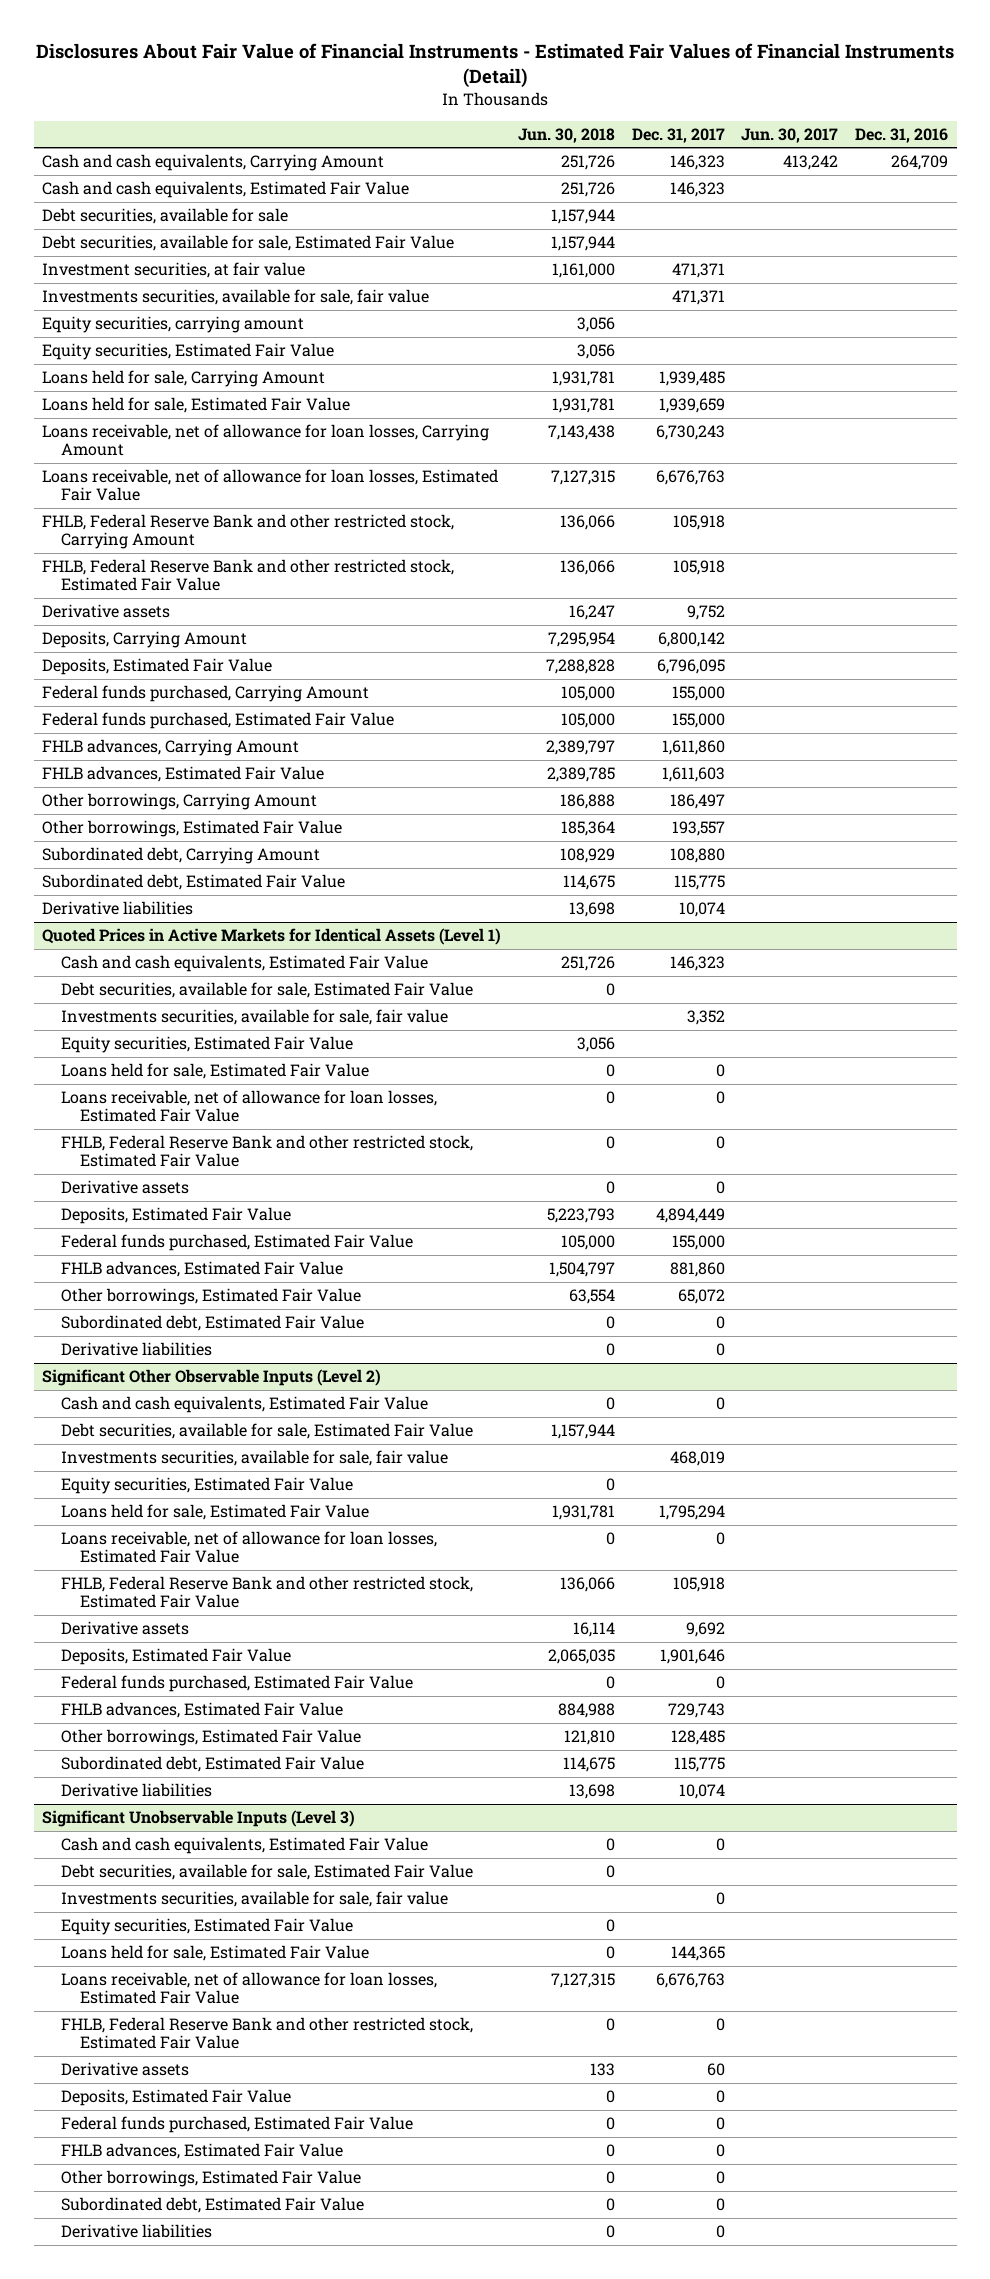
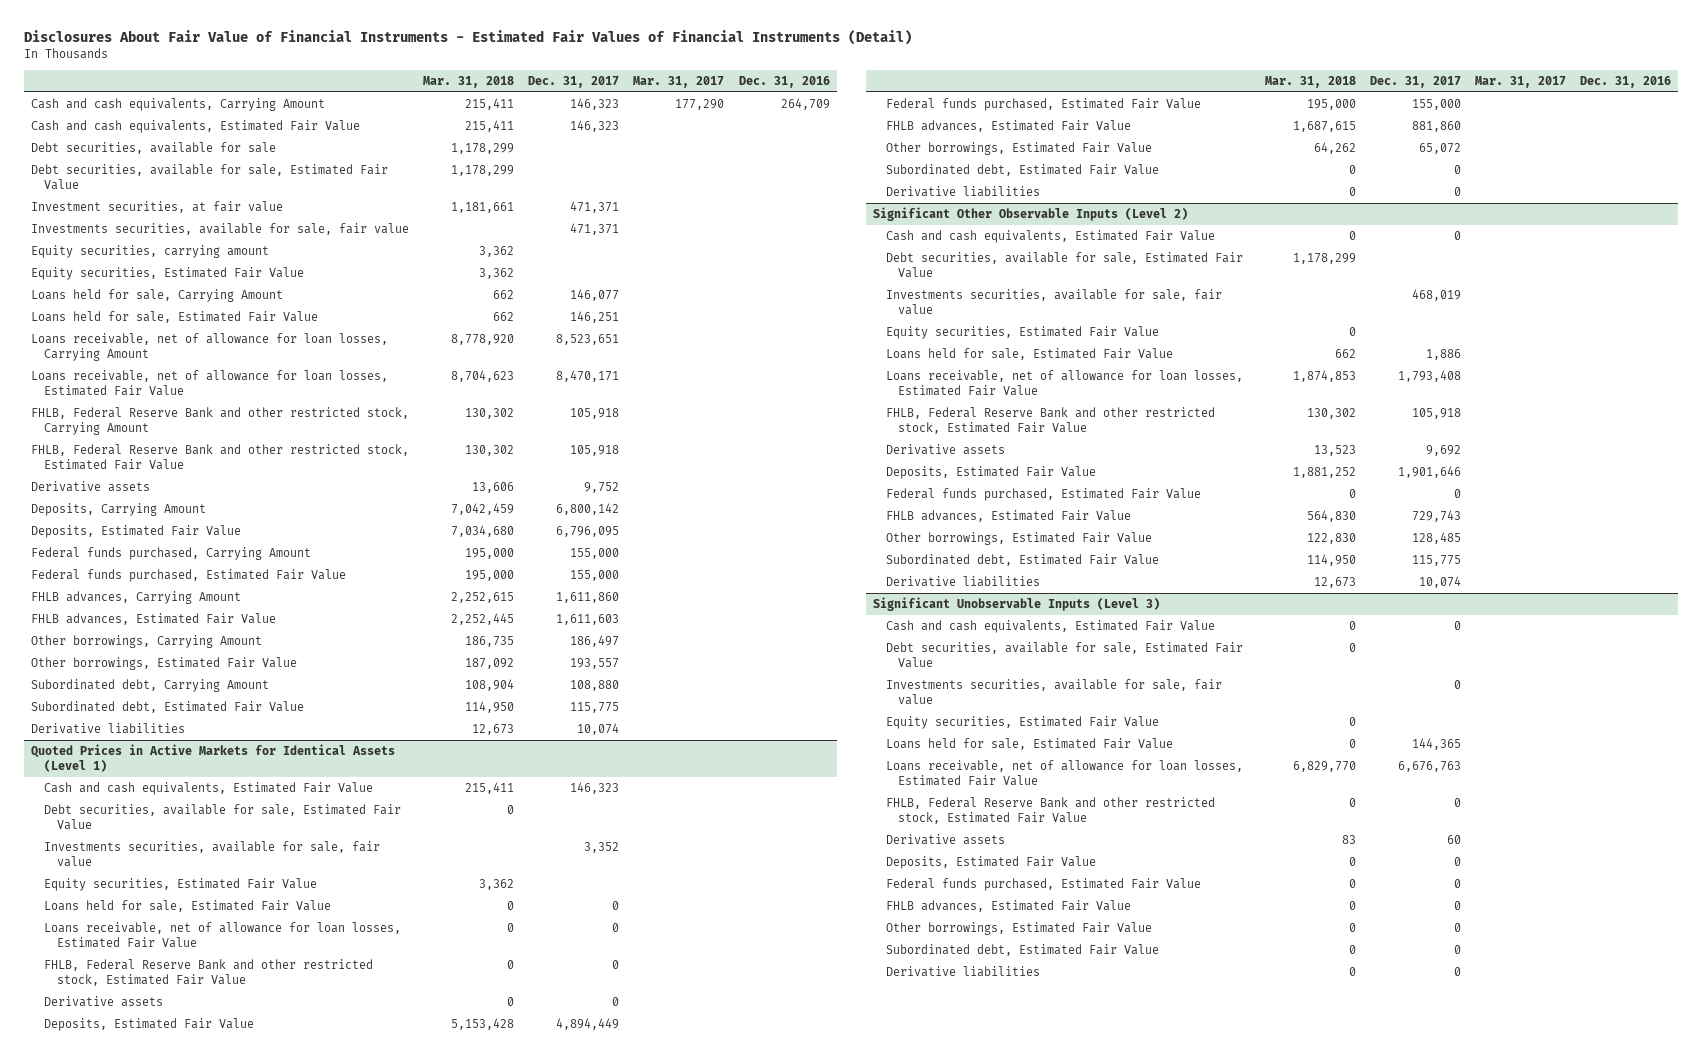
[517,127,615,143] Jun. 30, 2018 -> none
[741,127,839,143] Jun. 30, 2017 -> none
none -> [423,75,515,88] Mar. 31, 2018
none -> [633,75,725,88] Mar. 31, 2017
[658,371,725,387] 1,939,485 -> [570,289,620,302] 146,077
[658,398,725,414] 1,939,659 -> [570,311,620,324] 146,251
[655,425,725,441] 6,730,243 -> [556,334,620,346] 8,523,651
[655,470,725,486] 6,676,763 -> [556,370,620,383] 8,470,171
[658,1505,725,1521] 1,795,294 -> [1425,349,1461,361] 1,886
[715,1532,725,1546] 0 -> [1397,370,1461,383] 1,793,408

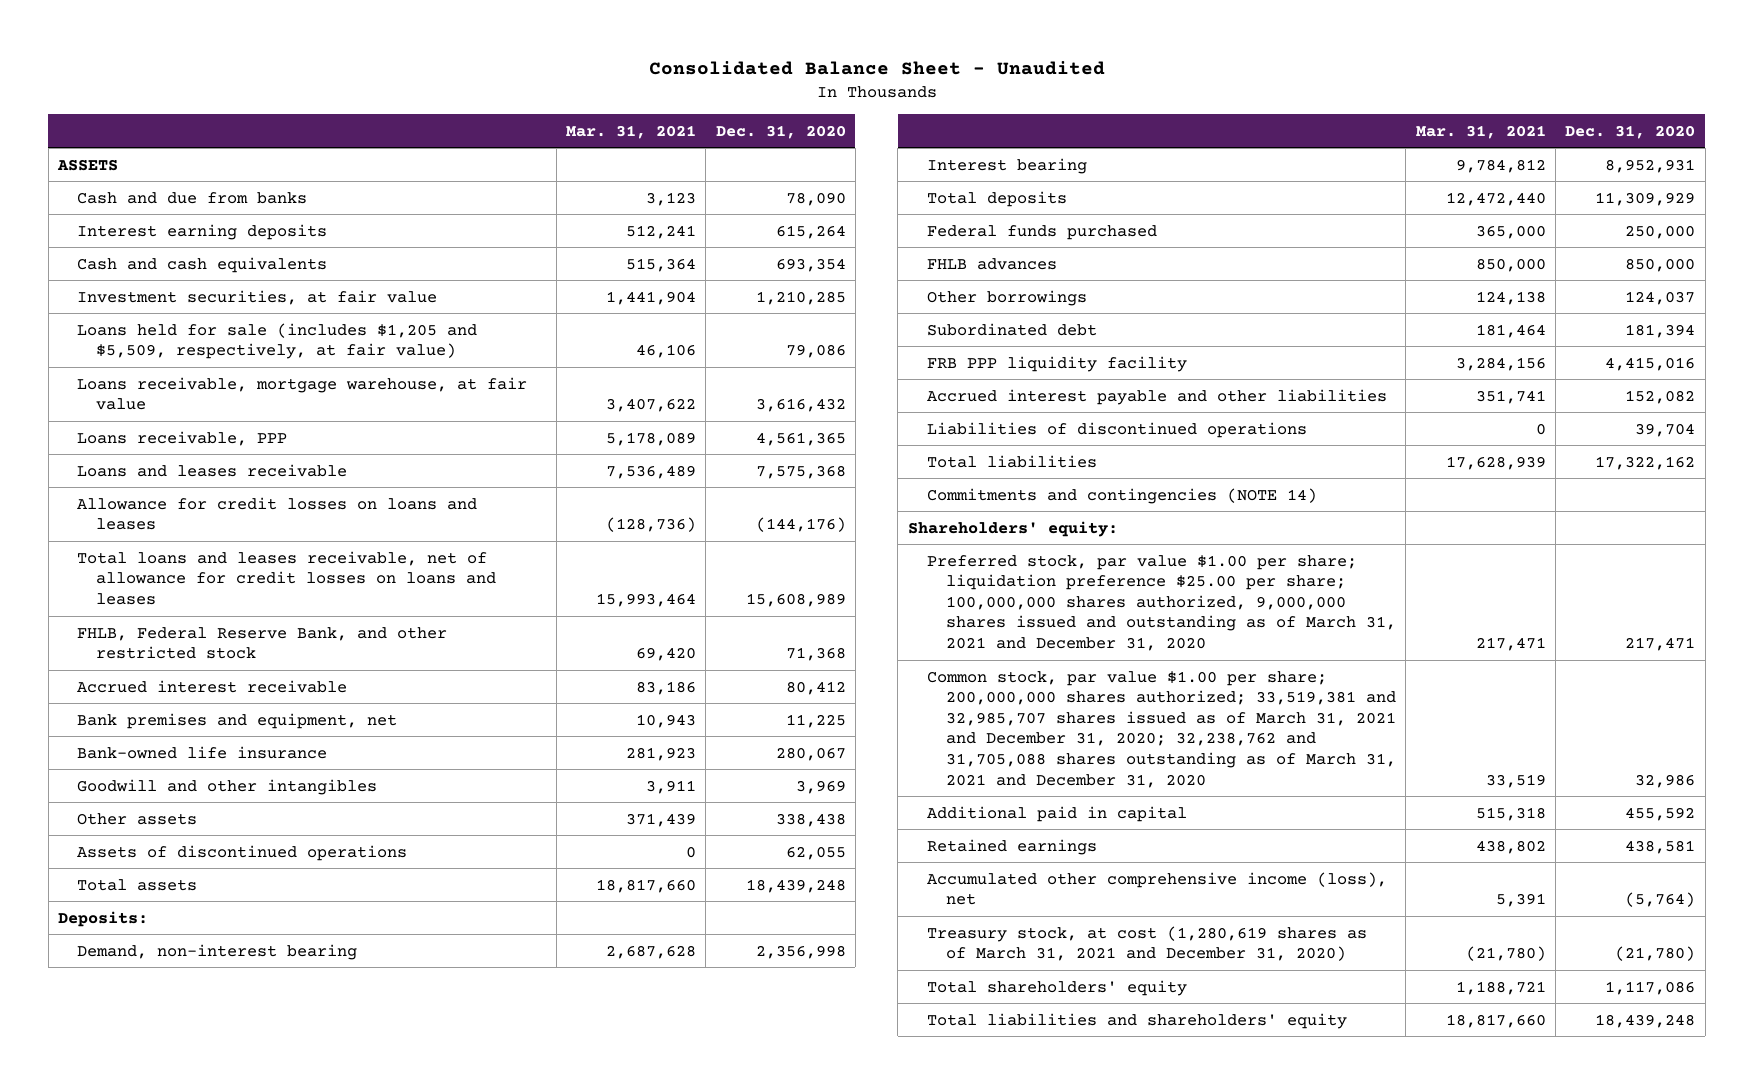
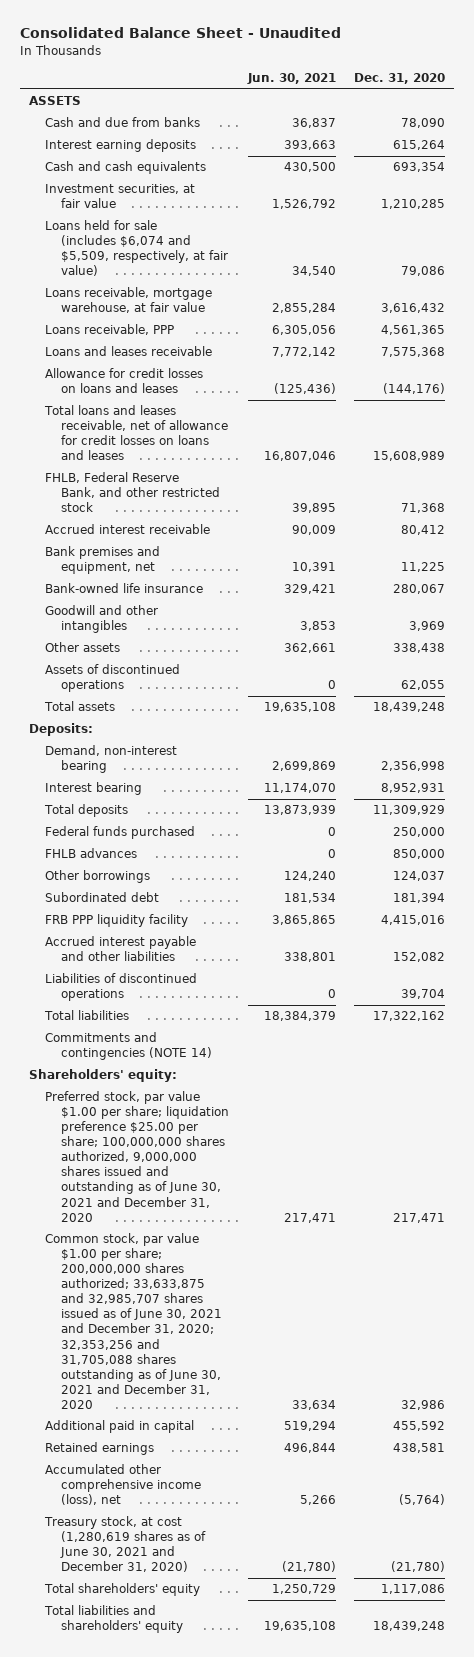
[565,124,696,139] Mar. 31, 2021 -> none
none -> [246,73,336,85] Jun. 30, 2021
[77,322,478,360] Loans held for sale (includes $1,205 and $5,509, respectively, at fair value) -> [45,220,229,277] Loans held for sale (includes $6,074 and $5,509, respectively, at fair value)
[926,554,1396,652] Preferred stock, par value $1.00 per share; liquidation preference $25.00 per share; 100,000,000 shares authorized, 9,000,000 shares issued and outstanding as of March 31, 2021 and December 31, 2020 -> [45,1091,230,1222] Preferred stock, par value $1.00 per share; liquidation preference $25.00 per share; 100,000,000 shares authorized, 9,000,000 shares issued and outstanding as of June 30, 2021 and December 31, 2020
[926,670,1396,788] Common stock, par value $1.00 per share; 200,000,000 shares authorized; 33,519,381 and 32,985,707 shares issued as of March 31, 2021 and December 31, 2020; 32,238,762 and 31,705,088 shares outstanding as of March 31, 2021 and December 31, 2020 -> [45,1233,223,1409] Common stock, par value $1.00 per share; 200,000,000 shares authorized; 33,633,875 and 32,985,707 shares issued as of June 30, 2021 and December 31, 2020; 32,353,256 and 31,705,088 shares outstanding as of June 30, 2021 and December 31, 2020
[926,925,1367,962] Treasury stock, at cost (1,280,619 shares as of March 31, 2021 and December 31, 2020) -> [44,1516,207,1573] Treasury stock, at cost (1,280,619 shares as of June 30, 2021 and December 31, 2020)

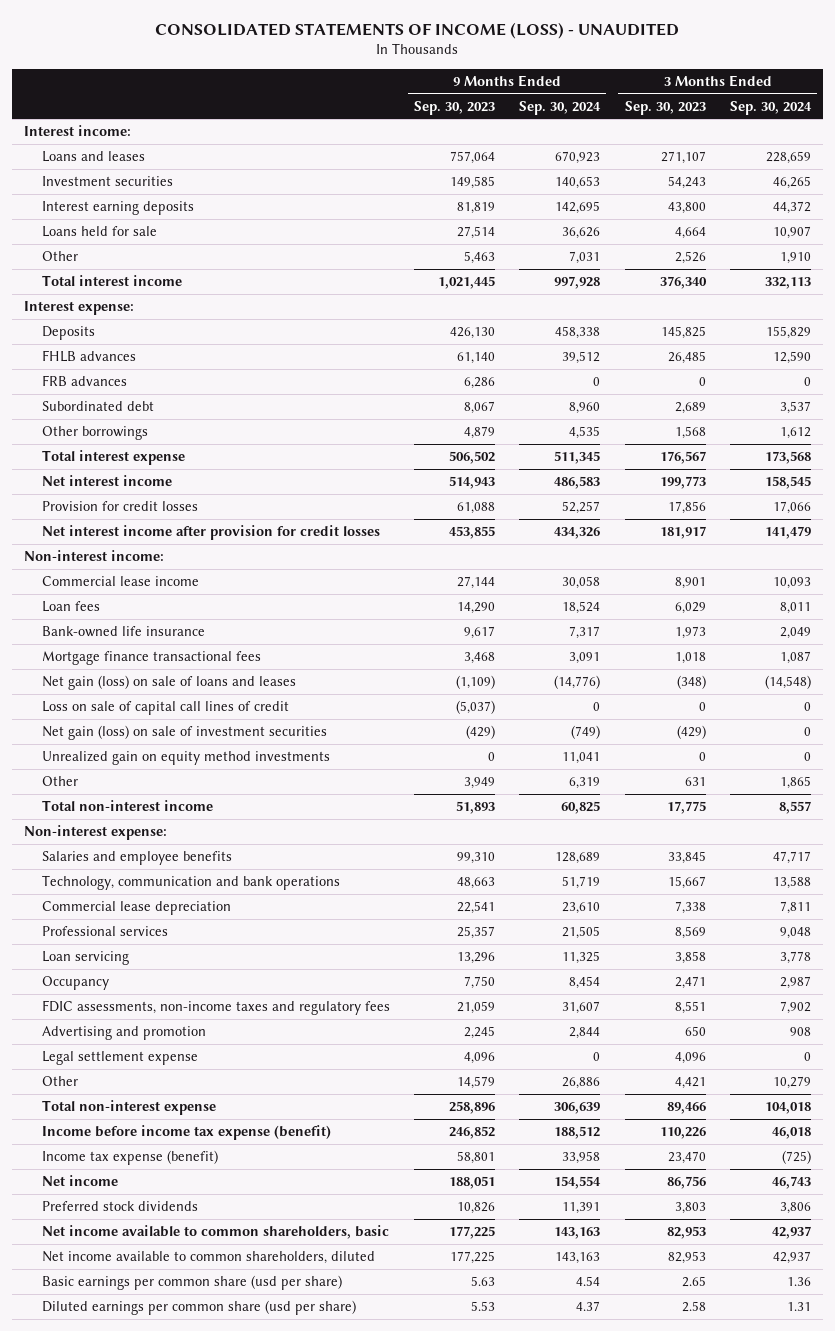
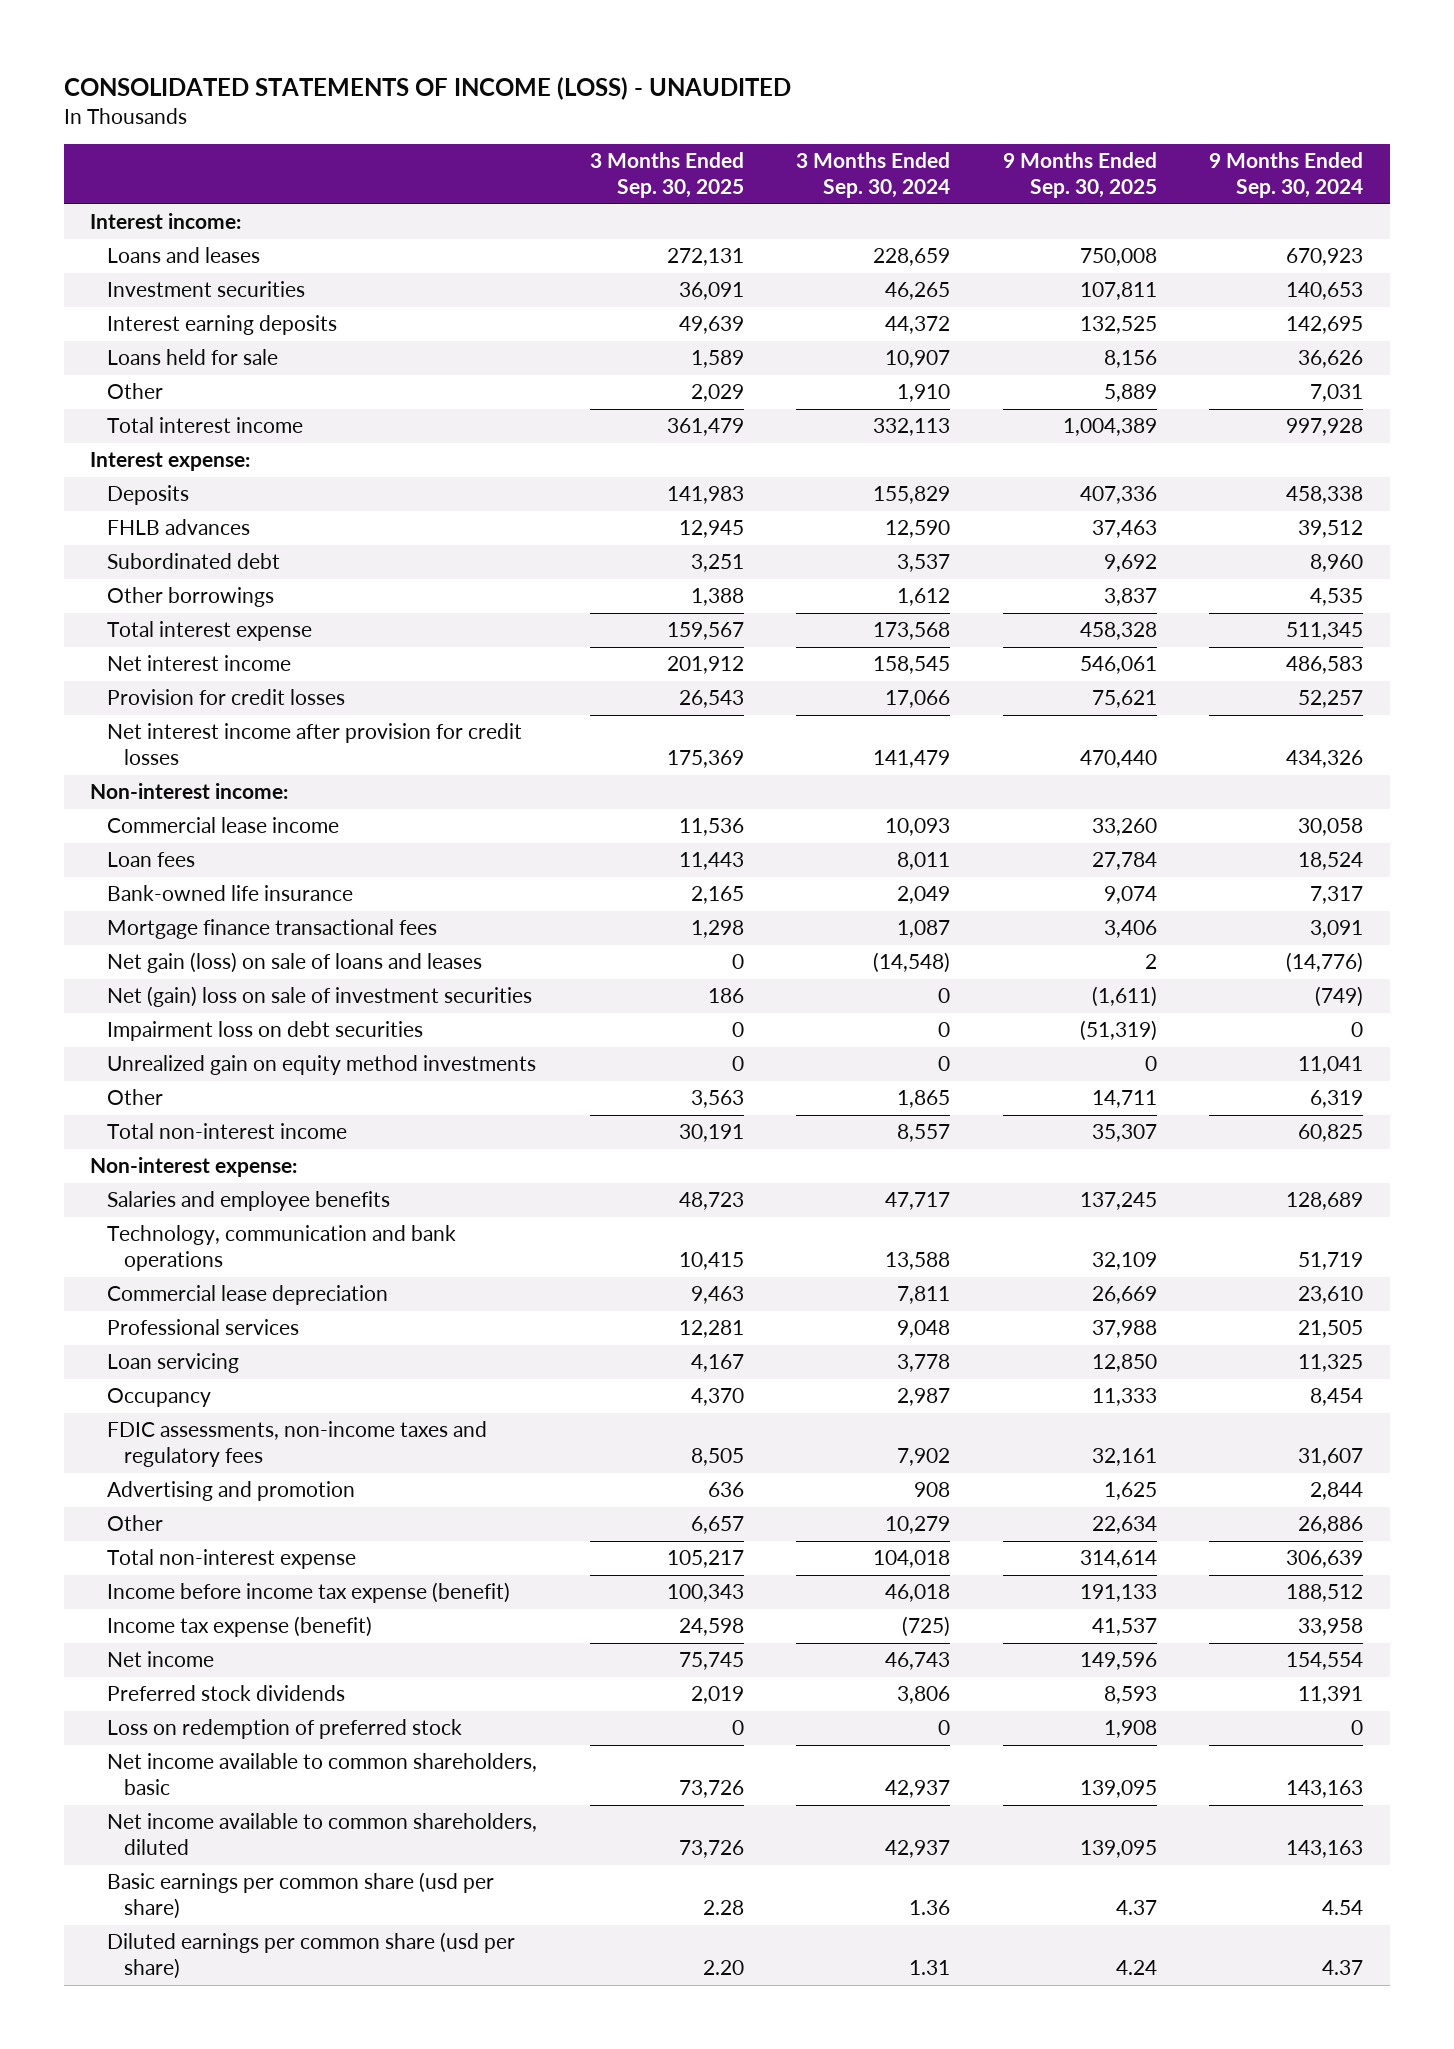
[414,100,496,115] Sep. 30, 2023 -> none
[624,100,706,115] Sep. 30, 2023 -> none
none -> [589,152,744,199] 3 Months Ended Sep. 30, 2025
none -> [1002,152,1157,199] 9 Months Ended Sep. 30, 2025
[42,375,128,387] FRB advances -> none
[42,701,290,716] Loss on sale of capital call lines of credit -> none
[42,725,328,741] Net gain (loss) on sale of investment securities -> [107,986,533,1008] Net (gain) loss on sale of investment securities
none -> [107,1021,424,1042] Impairment loss on debt securities
[42,1051,199,1066] Legal settlement expense -> none
none -> [107,1719,463,1740] Loss on redemption of preferred stock

